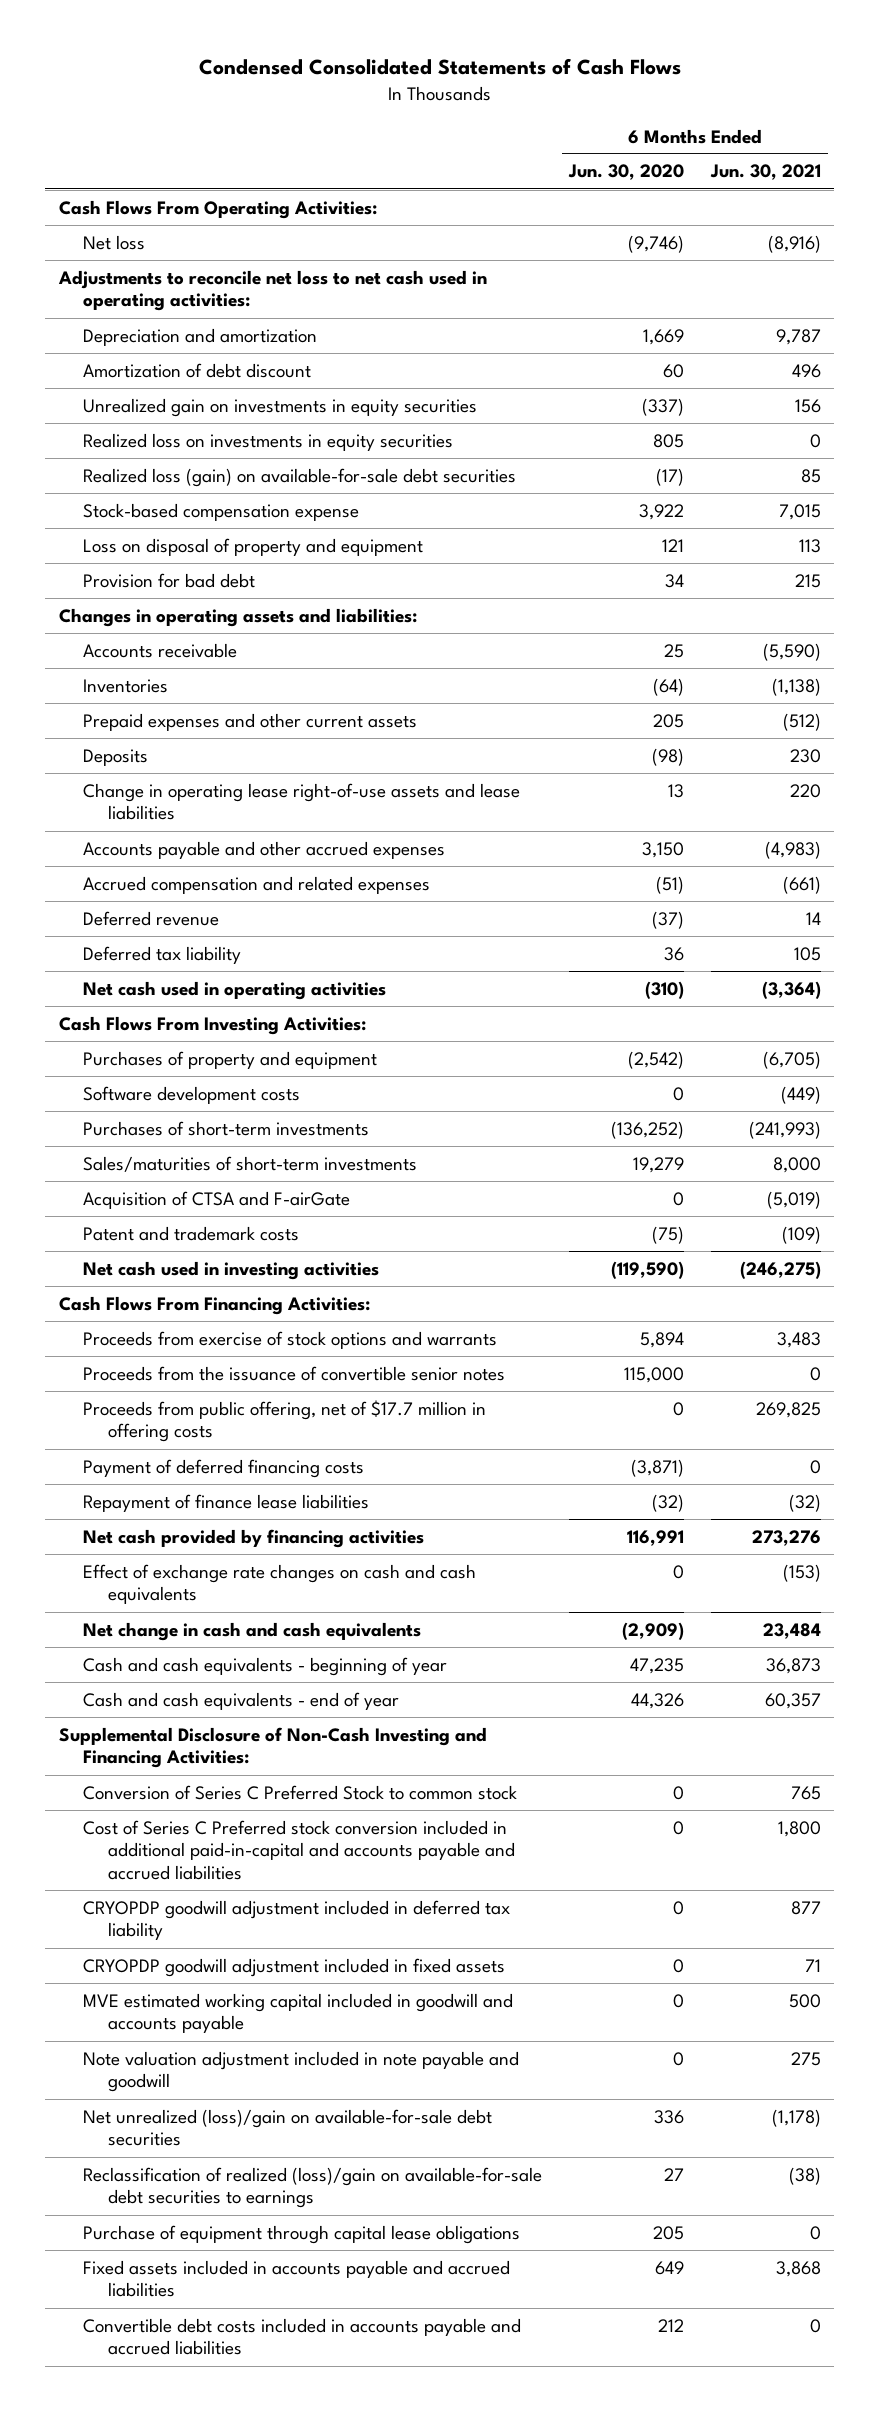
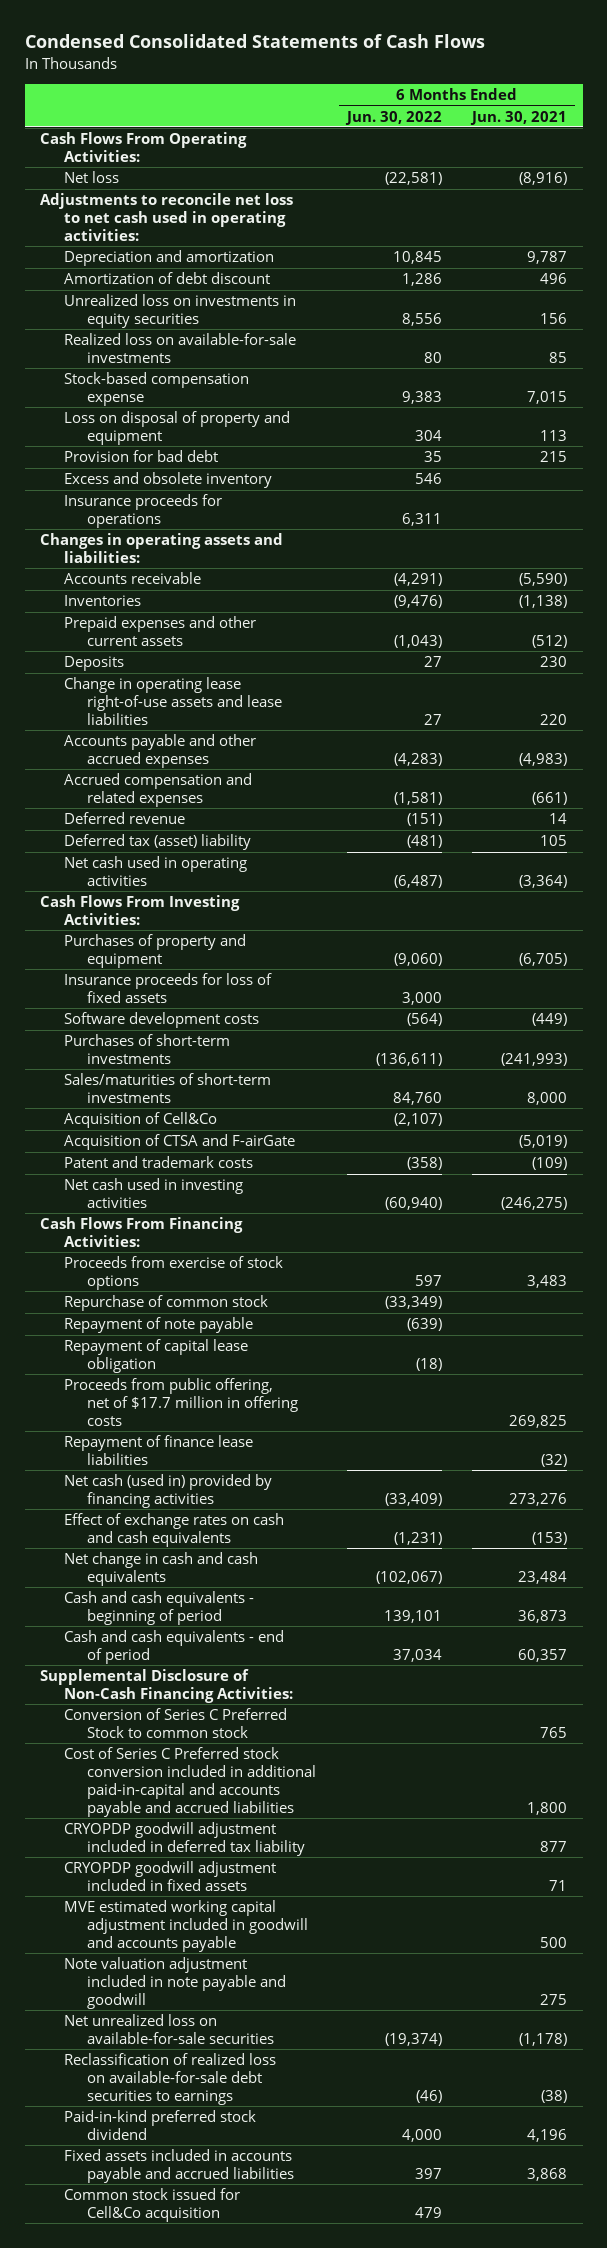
[567,164,684,181] Jun. 30, 2020 -> none
none -> [344,110,442,125] Jun. 30, 2022
[83,467,517,487] Realized loss (gain) on available-for-sale debt securities -> none
[83,397,478,417] Unrealized gain on investments in equity securities -> [63,294,296,329] Unrealized loss on investments in equity securities
[83,432,454,451] Realized loss on investments in equity securities -> [63,333,296,364] Realized loss on available-for-sale investments
[809,433,821,448] 0 -> [549,352,568,364] 85
none -> [63,472,272,489] Excess and obsolete inventory
none -> [63,494,222,529] Insurance proceeds for operations
[83,945,242,964] Deferred tax liability -> [63,834,251,851] Deferred tax (asset) liability
none -> [63,973,272,1004] Insurance proceeds for loss of fixed assets
none -> [63,1112,217,1129] Acquisition of Cell&Co
[83,1365,506,1381] Proceeds from the issuance of convertible senior notes -> none
[83,1330,498,1349] Proceeds from exercise of stock options and warrants -> [63,1256,283,1291] Proceeds from exercise of stock options
none -> [63,1295,268,1312] Repurchase of common stock
none -> [63,1317,253,1334] Repayment of note payable
none -> [63,1339,248,1374] Repayment of capital lease obligation
[83,1458,365,1478] Payment of deferred financing costs -> none
[83,1528,425,1548] Net cash provided by financing activities -> [63,1474,272,1509] Net cash (used in) provided by financing activities
[83,1563,477,1605] Effect of exchange rate changes on cash and cash equivalents -> [63,1513,284,1548] Effect of exchange rates on cash and cash equivalents
[83,1656,448,1676] Cash and cash equivalents - beginning of year -> [63,1591,254,1626] Cash and cash equivalents - beginning of period
[83,1691,400,1710] Cash and cash equivalents - end of year -> [63,1630,284,1665] Cash and cash equivalents - end of period
[58,1726,487,1769] Supplemental Disclosure of Non-Cash Investing and Financing Activities: -> [40,1669,293,1704] Supplemental Disclosure of Non-Cash Financing Activities:
[83,1992,514,2034] MVE estimated working capital included in goodwill and accounts payable -> [63,1900,309,1952] MVE estimated working capital adjustment included in goodwill and accounts payable
[83,2224,521,2244] Purchase of equipment through capital lease obligations -> none
[83,2108,493,2147] Net unrealized (loss)/gain on available-for-sale debt securities -> [63,2014,275,2045] Net unrealized loss on available-for-sale securities
[83,2166,543,2209] Reclassification of realized (loss)/gain on available-for-sale debt securities to earnings -> [63,2053,276,2105] Reclassification of realized loss on available-for-sale debt securities to earnings
none -> [63,2110,256,2141] Paid-in-kind preferred stock dividend
[83,2317,522,2356] Convertible debt costs included in accounts payable and accrued liabilities -> none
none -> [63,2188,240,2223] Common stock issued for Cell&Co acquisition

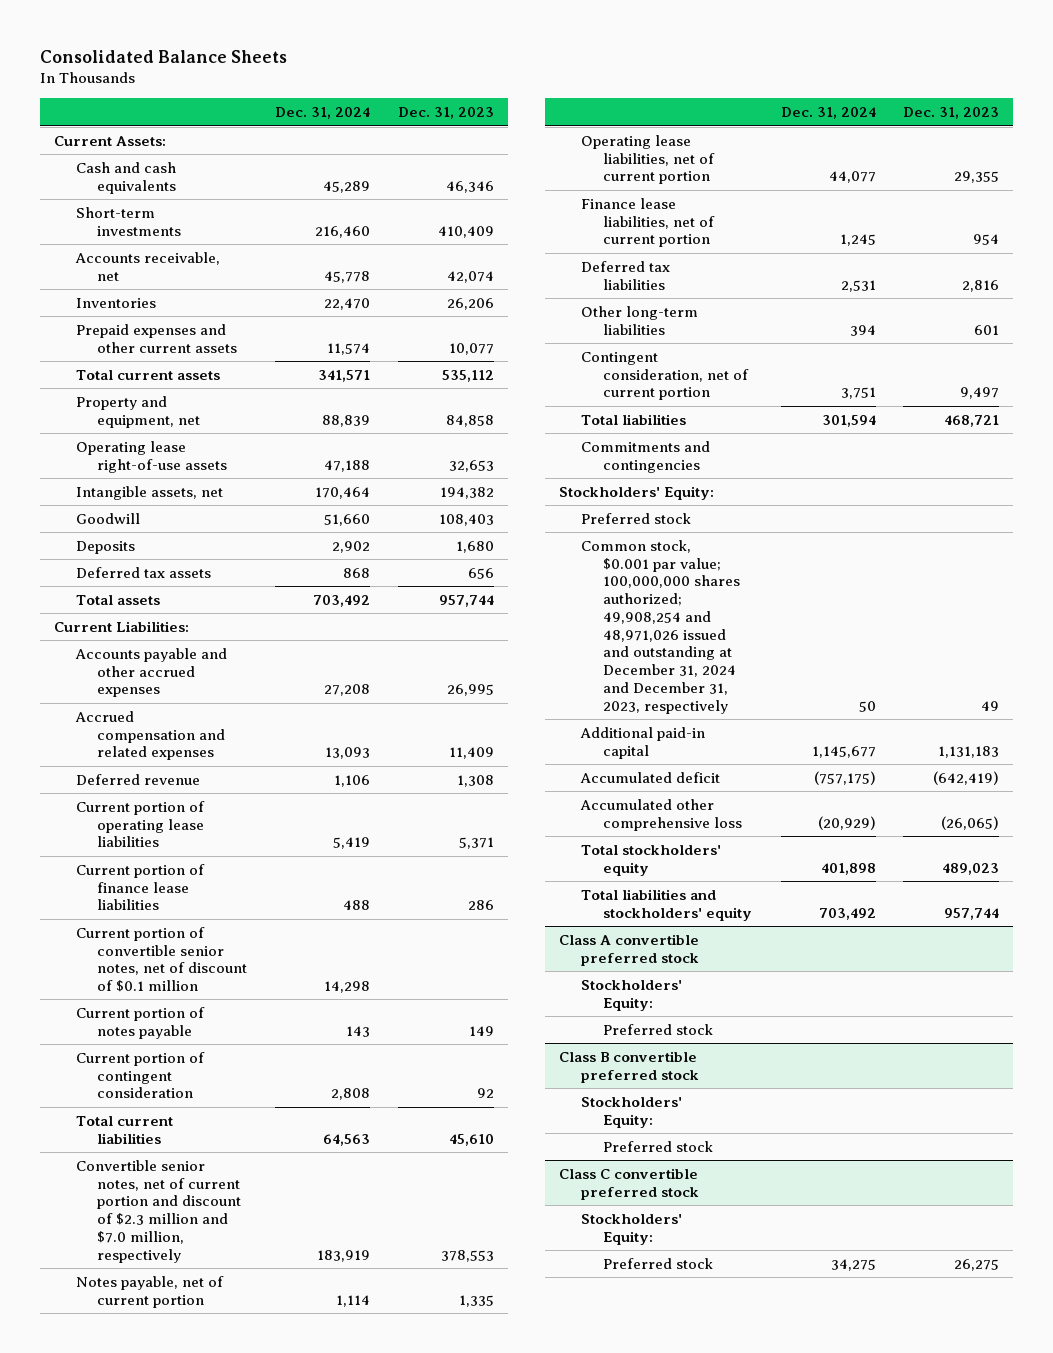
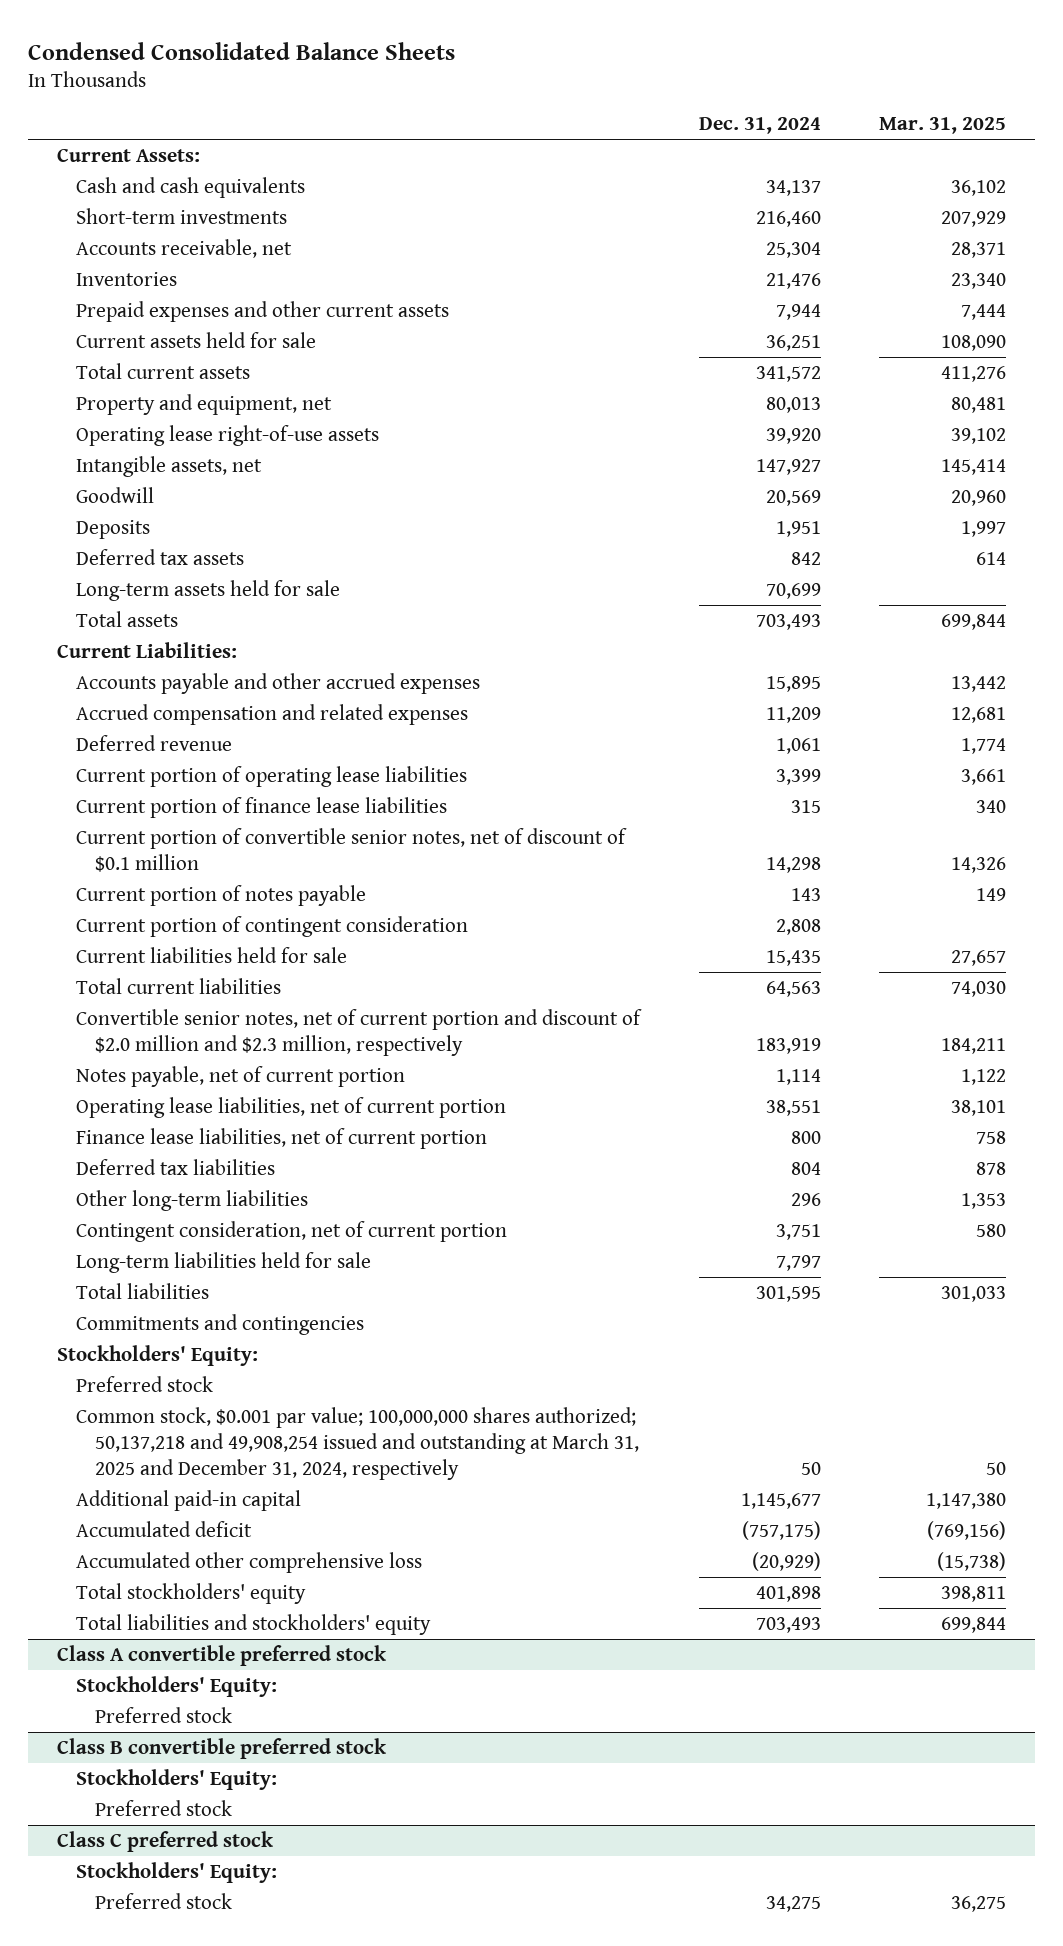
[39,50,287,64] Consolidated Balance Sheets -> [27,41,455,60] Condensed Consolidated Balance Sheets
[397,107,494,120] Dec. 31, 2023 -> none
none -> [879,116,1007,134] Mar. 31, 2025
[323,180,371,193] 45,289 -> [765,179,821,196] 34,137
[324,270,371,283] 45,778 -> [765,241,821,258] 25,304
[324,297,371,310] 22,470 -> [765,272,821,289] 21,476
[327,342,371,355] 11,574 -> [775,303,821,320] 7,944
none -> [75,331,316,348] Current assets held for sale
[318,369,371,382] 341,571 -> [755,365,821,382] 341,572
[322,414,371,427] 88,839 -> [765,396,821,413] 80,013
[324,459,371,472] 47,188 -> [765,427,821,444] 39,920
[315,486,371,499] 170,464 -> [755,458,821,475] 147,927
[324,513,371,526] 51,660 -> [765,489,821,506] 20,569
[332,540,371,553] 2,902 -> [775,520,821,537] 1,951
[343,567,371,578] 868 -> [790,551,821,565] 842
none -> [75,579,340,601] Long-term assets held for sale
[313,594,371,607] 703,492 -> [755,613,821,630] 703,493
[324,684,371,697] 27,208 -> [765,675,821,692] 15,895
[325,747,371,760] 13,093 -> [765,706,821,723] 11,209
[334,774,371,787] 1,106 -> [775,737,821,754] 1,061
[333,837,371,850] 5,419 -> [775,768,821,785] 3,399
[343,900,371,911] 488 -> [790,799,821,813] 315
none -> [75,946,347,963] Current liabilities held for sale
[75,1159,242,1263] Convertible senior notes, net of current portion and discount of $2.3 million and $7.0 million, respectively -> [75,1008,642,1056] Convertible senior notes, net of current portion and discount of $2.0 million and $2.3 million, respectively
[828,171,876,184] 44,077 -> [765,1099,821,1116] 38,551
[839,234,876,247] 1,245 -> [790,1130,821,1144] 800
[840,279,876,292] 2,531 -> [790,1161,821,1175] 804
[849,324,876,336] 394 -> [790,1192,821,1206] 296
none -> [75,1251,371,1273] Long-term liabilities held for sale
[821,414,876,427] 301,594 -> [755,1285,821,1302] 301,595
[581,539,740,714] Common stock, $0.001 par value; 100,000,000 shares authorized; 49,908,254 and 48,971,026 issued and outstanding at December 31, 2024 and December 31, 2023, respectively -> [75,1406,639,1480] Common stock, $0.001 par value; 100,000,000 shares authorized; 50,137,218 and 49,908,254 issued and outstanding at March 31, 2025 and December 31, 2024, respectively
[818,907,876,920] 703,492 -> [755,1616,821,1633] 703,493
[559,1167,700,1200] Class C convertible preferred stock -> [56,1830,274,1852] Class C preferred stock

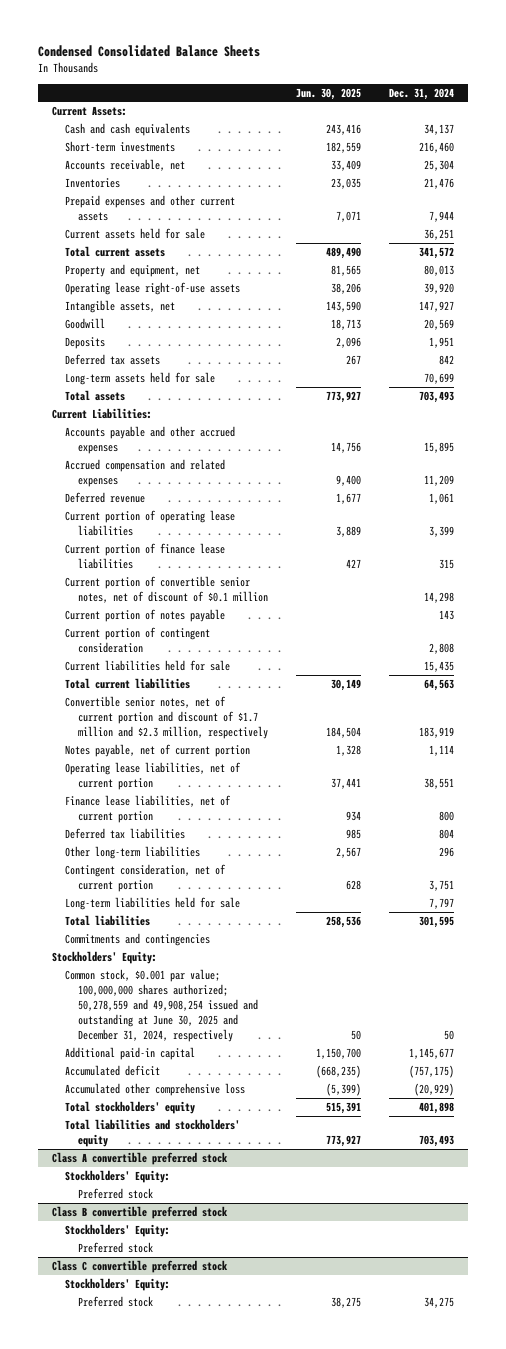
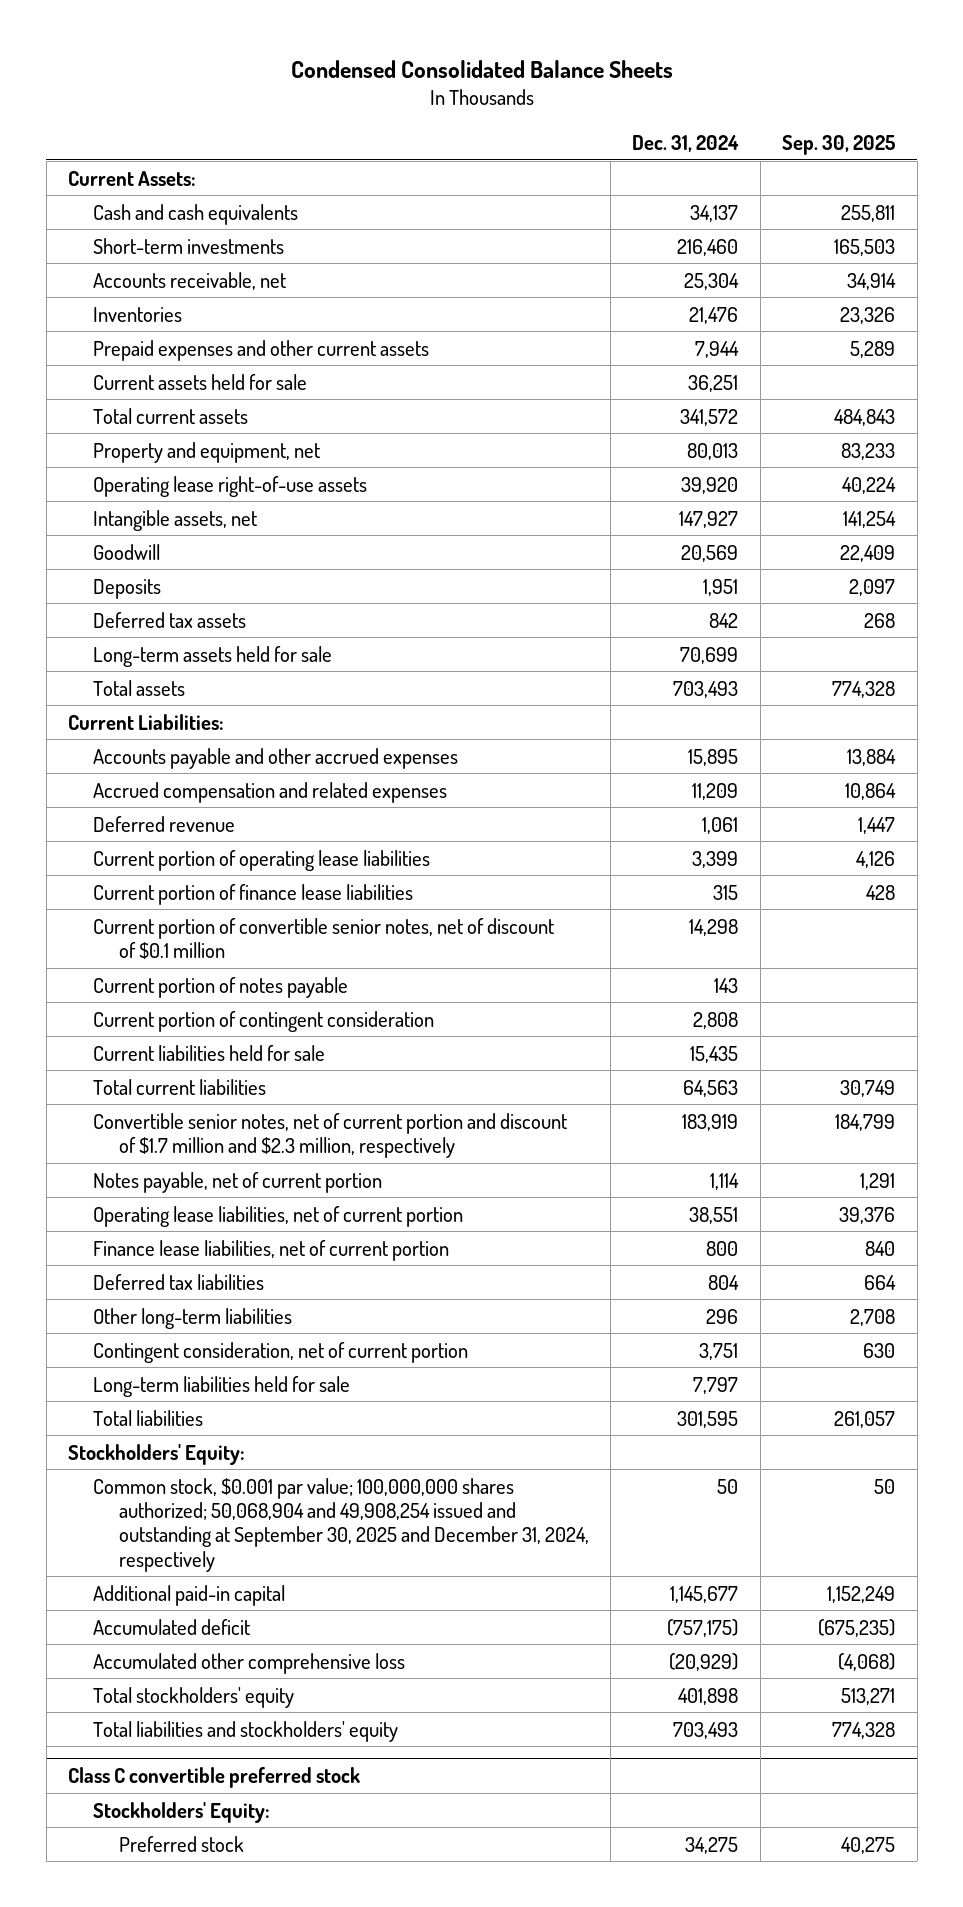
[296,87,362,100] Jun. 30, 2025 -> none
none -> [782,135,896,156] Sep. 30, 2025
[65,932,211,946] Commitments and contingencies -> none
[65,968,259,1042] Common stock, $0.001 par value; 100,000,000 shares authorized; 50,278,559 and 49,908,254 issued and outstanding at June 30, 2025 and December 31, 2024, respectively -> [93,1477,589,1572] Common stock, $0.001 par value; 100,000,000 shares authorized; 50,068,904 and 49,908,254 issued and outstanding at September 30, 2025 and December 31, 2024, respectively
[52,1151,229,1165] Class A convertible preferred stock -> none
[65,1169,171,1183] Stockholders' Equity: -> none
[78,1187,154,1199] Preferred stock -> none
[52,1205,229,1219] Class B convertible preferred stock -> none
[65,1223,171,1237] Stockholders' Equity: -> none
[78,1241,154,1253] Preferred stock -> none

